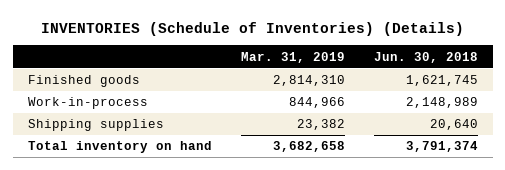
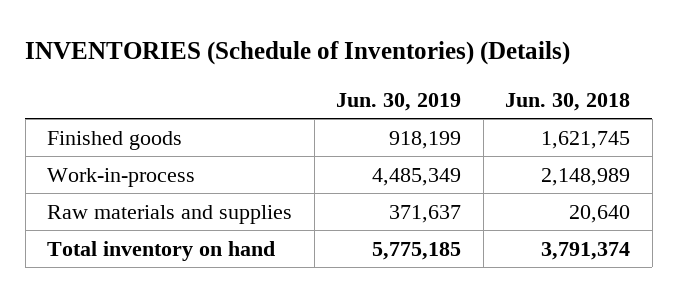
[240,51,345,63] Mar. 31, 2019 -> none
none -> [336,92,462,111] Jun. 30, 2019
[27,119,164,132] Shipping supplies -> [47,204,293,224] Raw materials and supplies

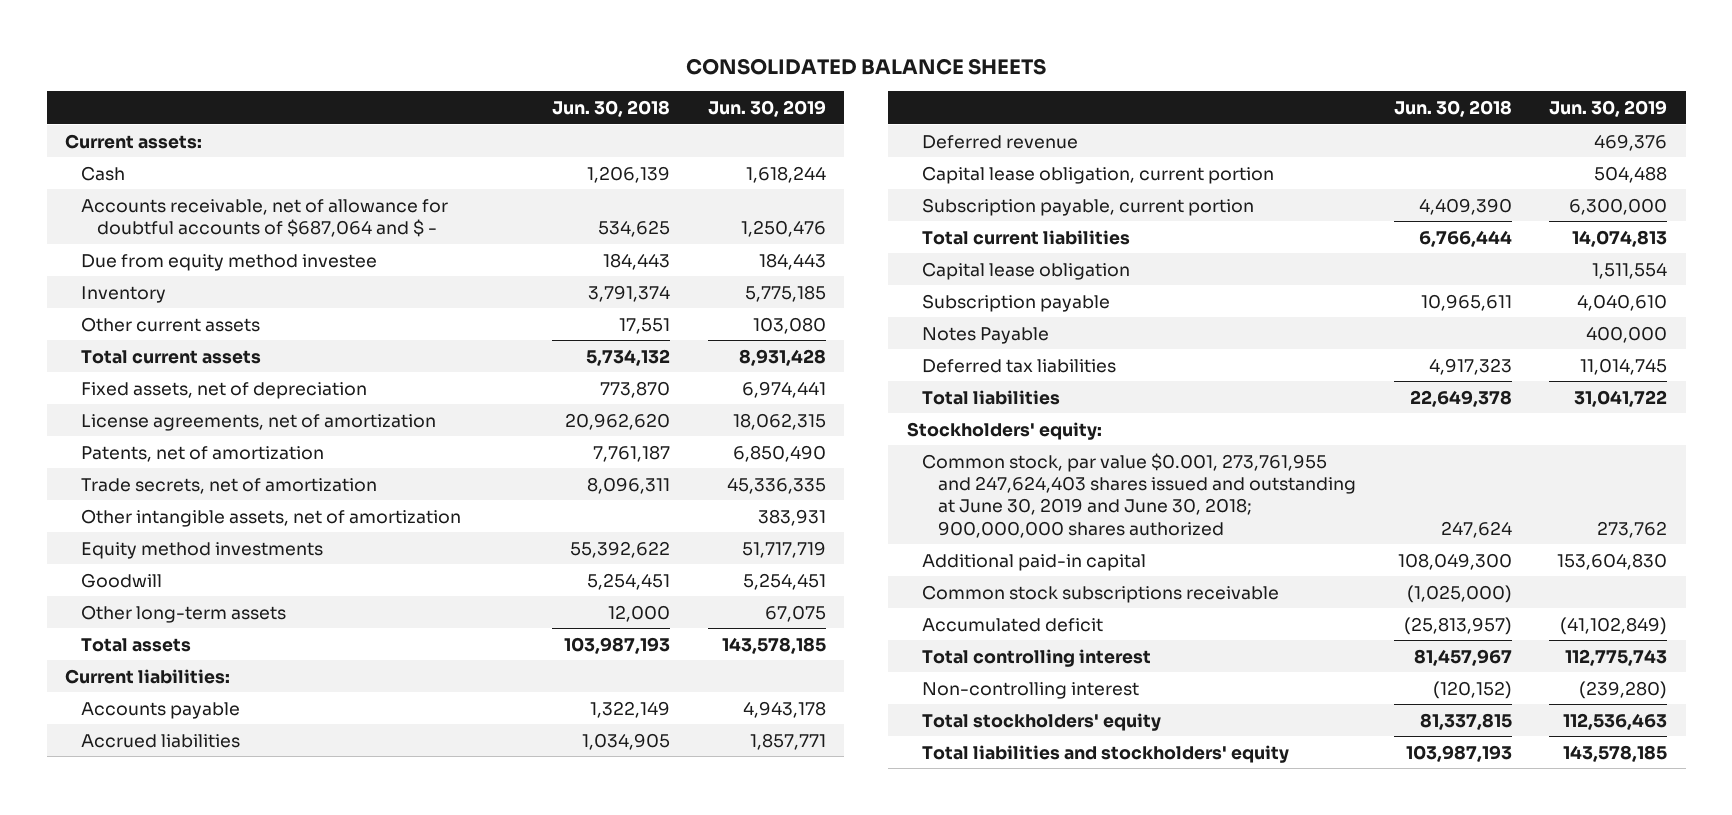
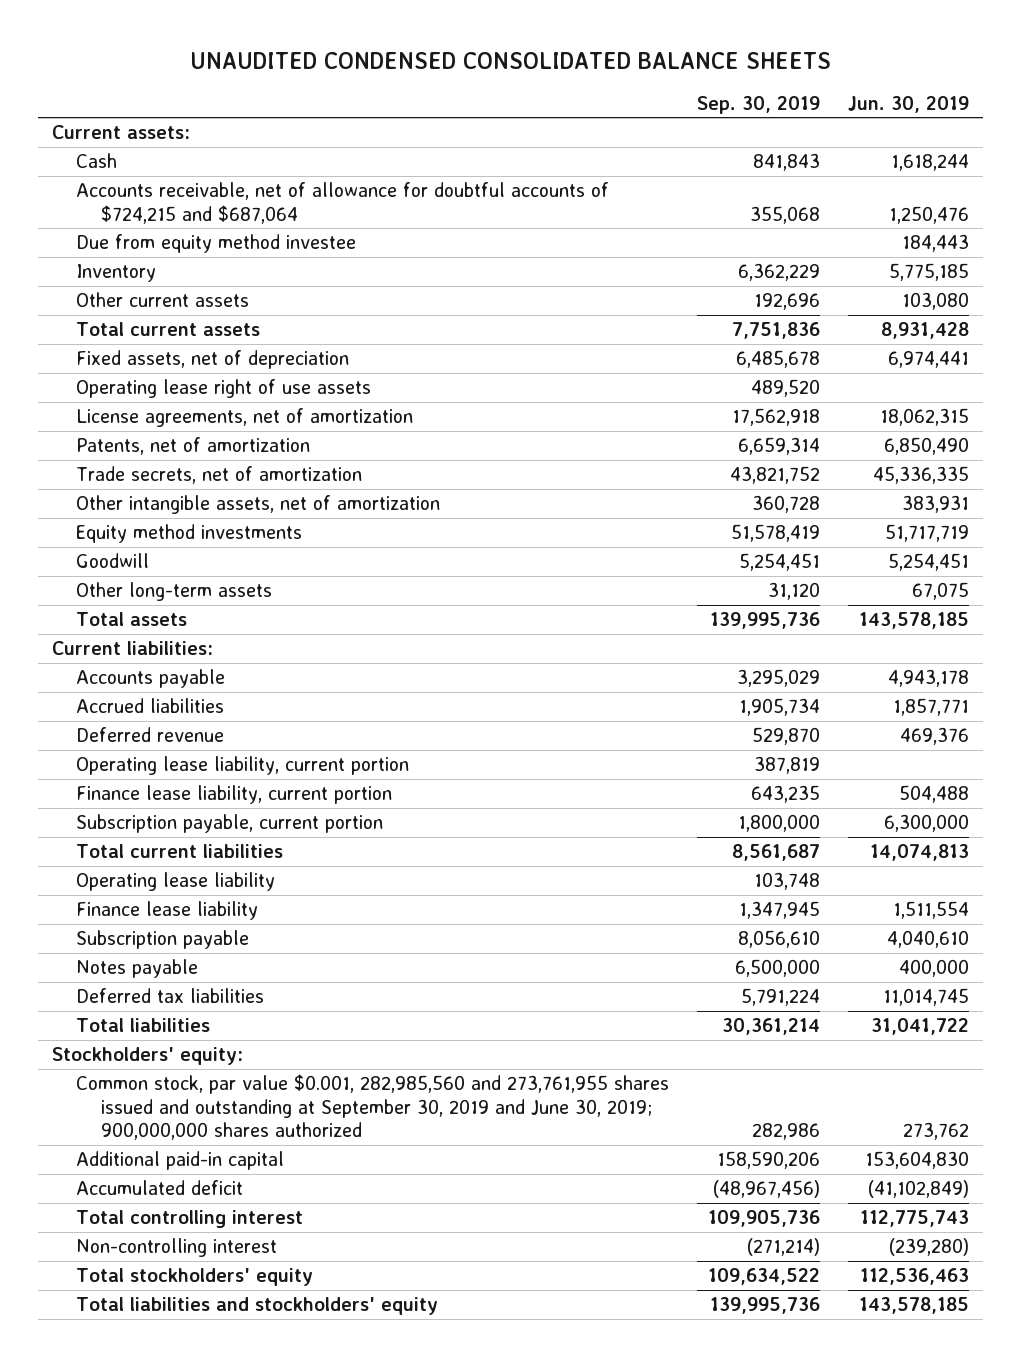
[686,57,1047,75] CONSOLIDATED BALANCE SHEETS -> [190,51,832,69] UNAUDITED CONDENSED CONSOLIDATED BALANCE SHEETS
[552,99,671,117] Jun. 30, 2018 -> none
none -> [697,95,821,114] Sep. 30, 2019
[81,198,449,237] Accounts receivable, net of allowance for doubtful accounts of $687,064 and $ - -> [76,182,610,224] Accounts receivable, net of allowance for doubtful accounts of $724,215 and $687,064
none -> [76,379,372,399] Operating lease right of use assets
none -> [76,756,410,776] Operating lease liability, current portion
[922,165,1275,184] Capital lease obligation, current portion -> [76,785,393,805] Finance lease liability, current portion
none -> [76,872,276,892] Operating lease liability
[922,261,1131,280] Capital lease obligation -> [76,901,259,921] Finance lease liability
[922,326,1050,344] Notes Payable -> [76,959,199,979] Notes payable
[922,452,1357,538] Common stock, par value $0.001, 273,761,955 and 247,624,403 shares issued and outstanding at June 30, 2019 and June 30, 2018; 900,000,000 shares authorized -> [76,1074,670,1141] Common stock, par value $0.001, 282,985,560 and 273,761,955 shares issued and outstanding at September 30, 2019 and June 30, 2019; 900,000,000 shares authorized
[922,584,1280,603] Common stock subscriptions receivable -> none

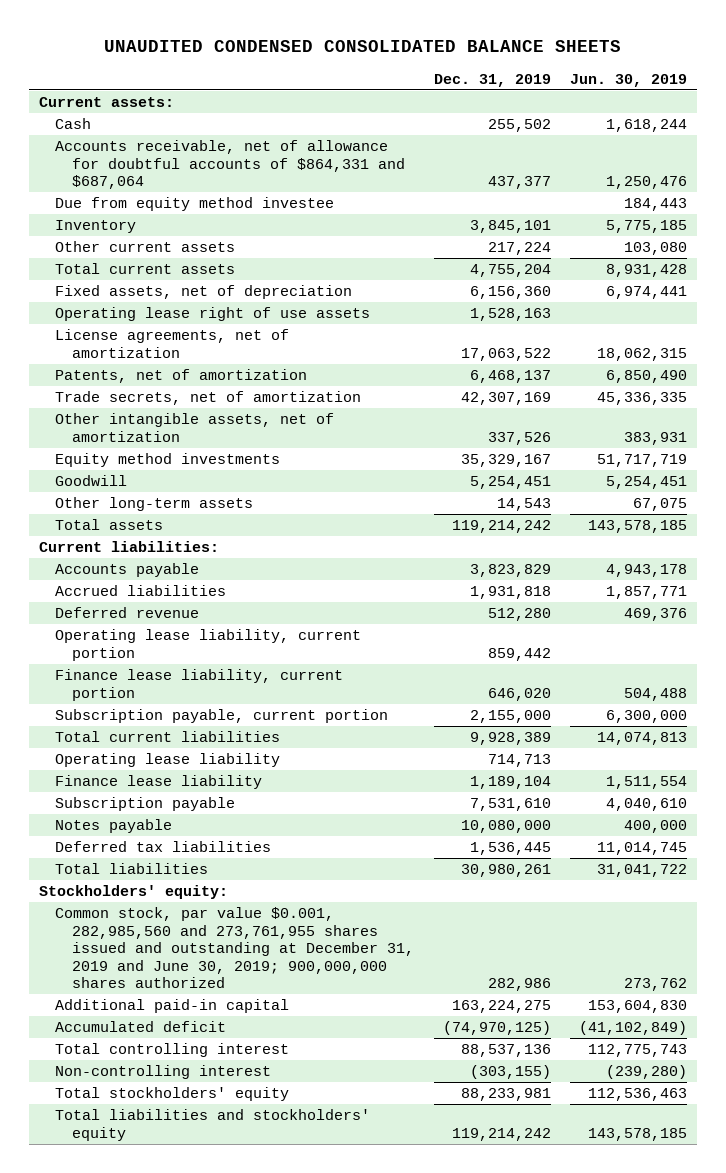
[697,95,821,114] Sep. 30, 2019 -> none
none -> [433,73,551,87] Dec. 31, 2019
[76,182,610,224] Accounts receivable, net of allowance for doubtful accounts of $724,215 and $687,064 -> [55,140,405,190] Accounts receivable, net of allowance for doubtful accounts of $864,331 and $687,064
[76,1074,670,1141] Common stock, par value $0.001, 282,985,560 and 273,761,955 shares issued and outstanding at September 30, 2019 and June 30, 2019; 900,000,000 shares authorized -> [55,907,414,989] Common stock, par value $0.001, 282,985,560 and 273,761,955 shares issued and outstanding at December 31, 2019 and June 30, 2019; 900,000,000 shares authorized

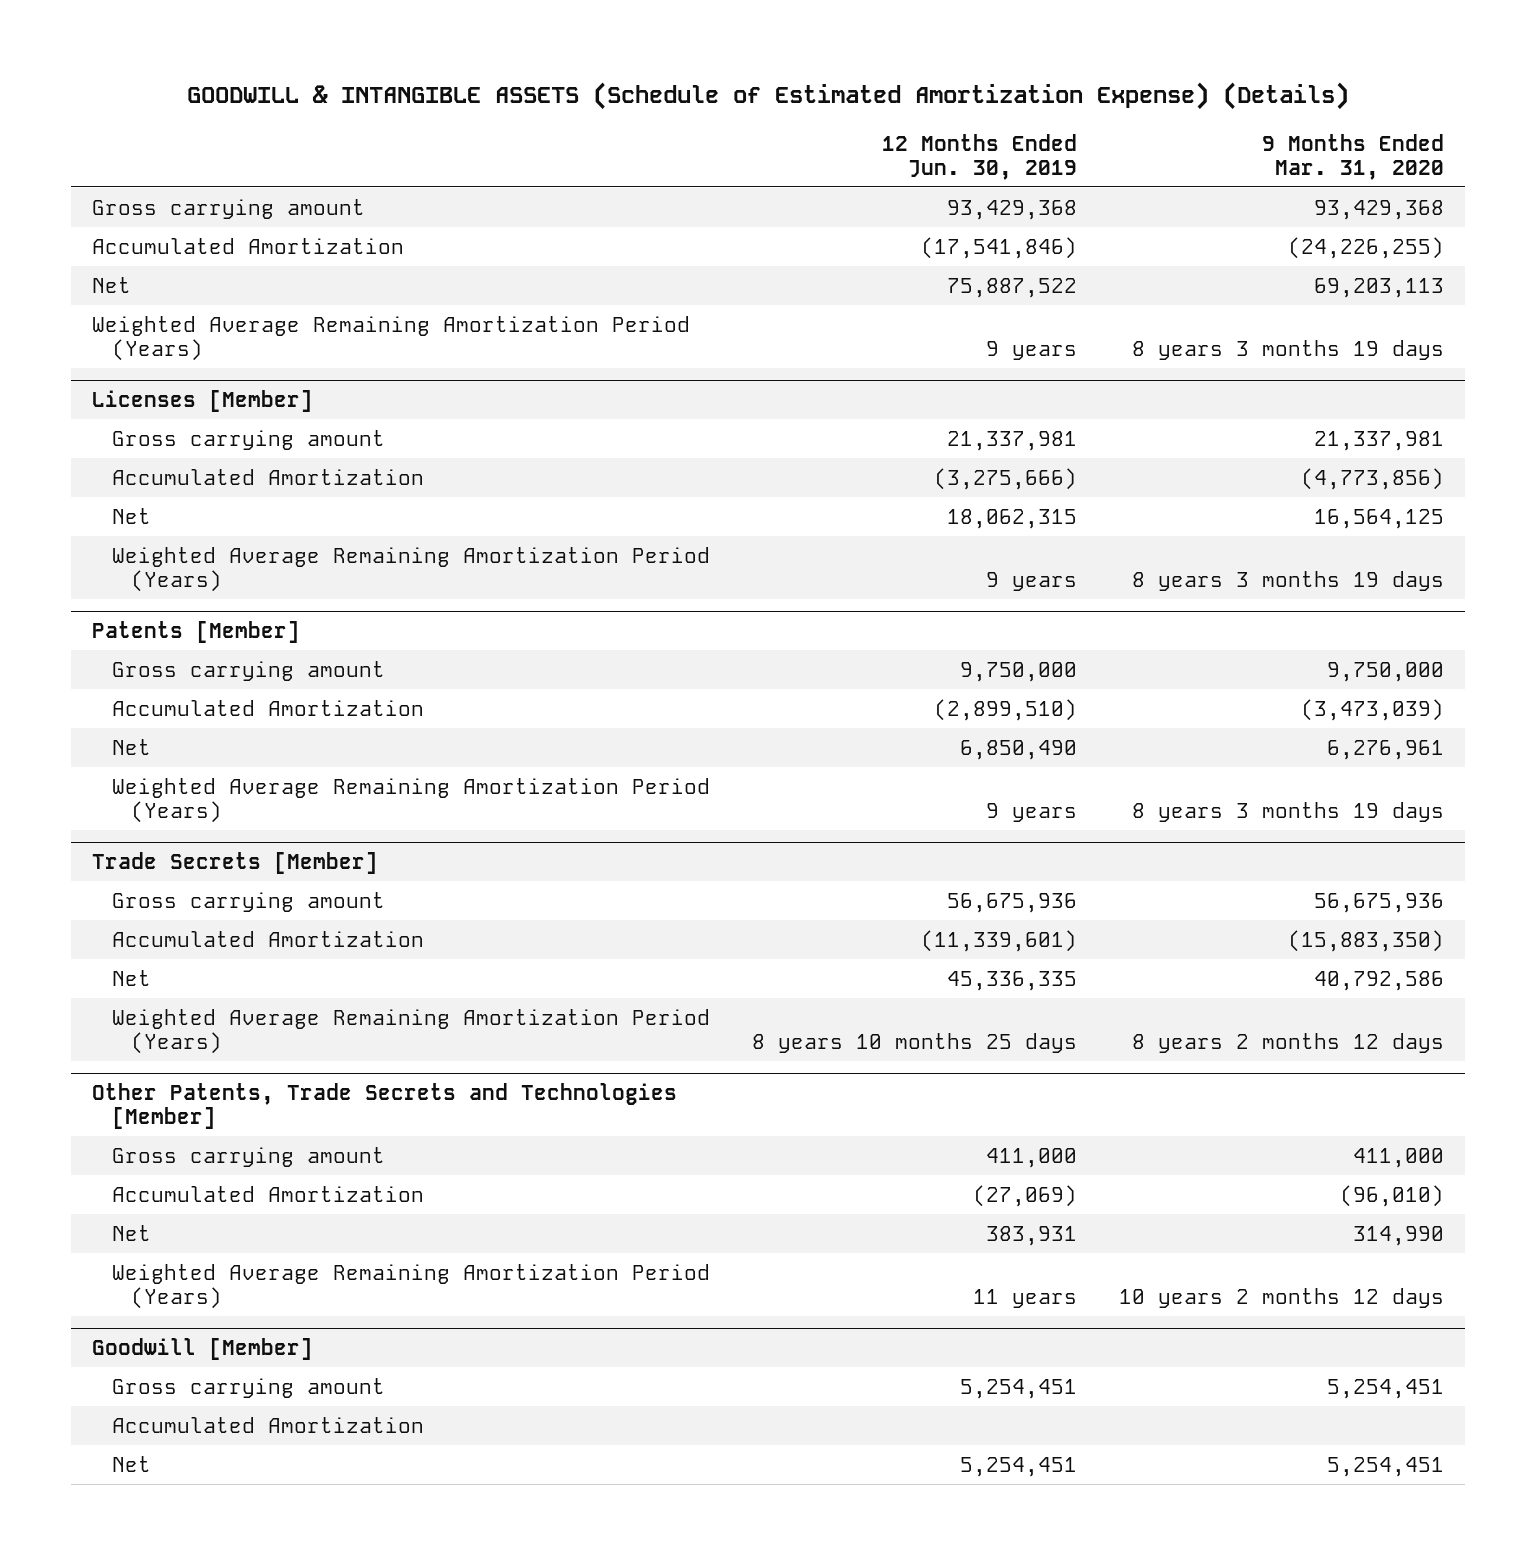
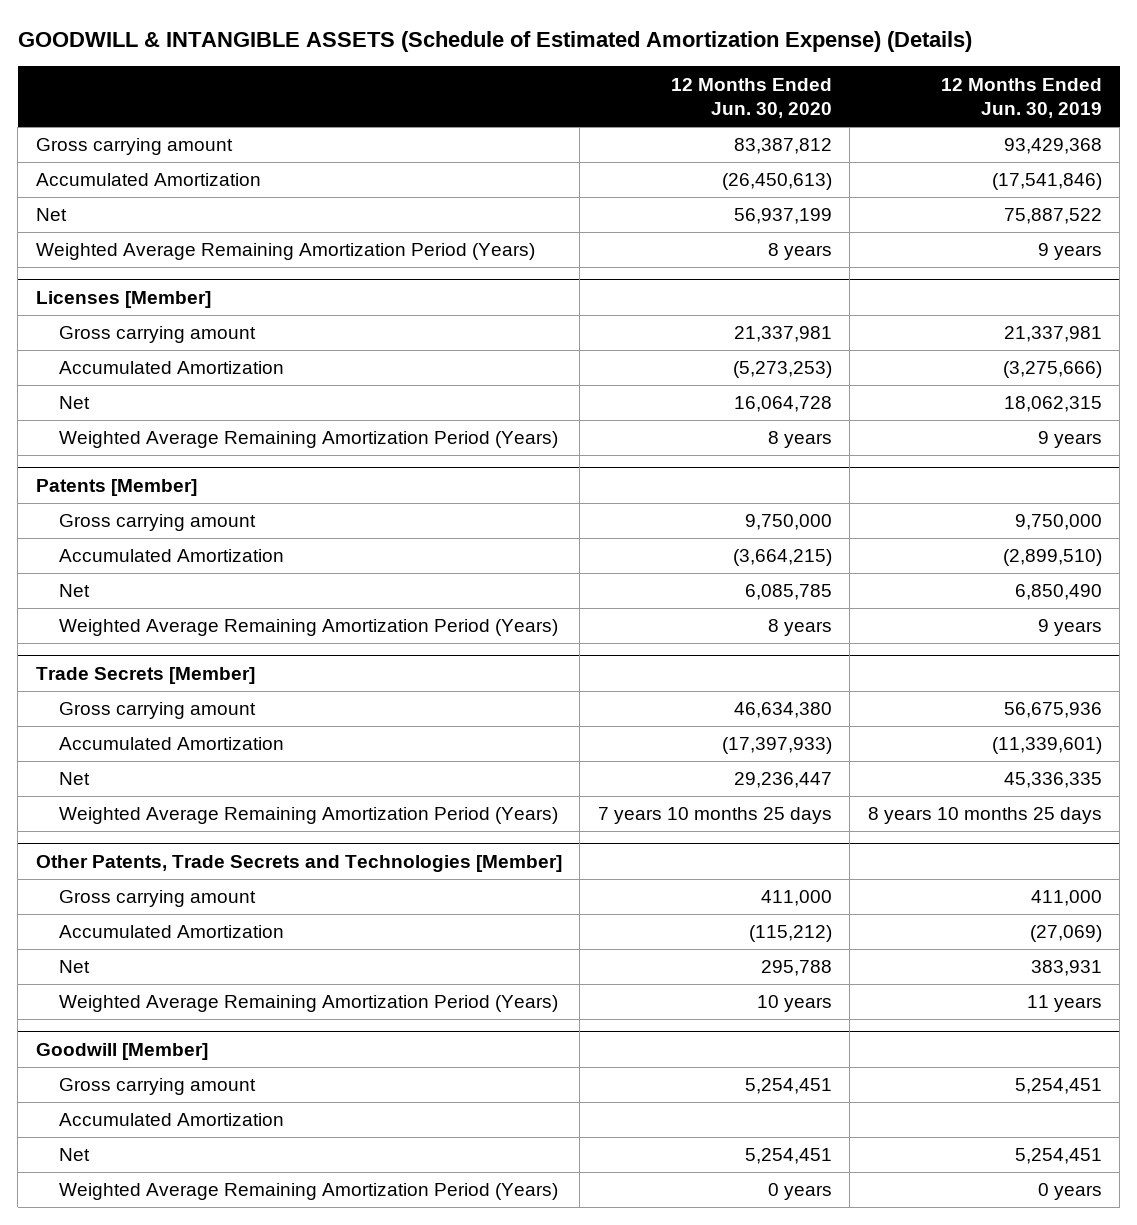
[1262,133,1445,180] 9 Months Ended Mar. 31, 2020 -> none
none -> [670,77,832,119] 12 Months Ended Jun. 30, 2020
none -> [58,1183,558,1201] Weighted Average Remaining Amortization Period (Years)

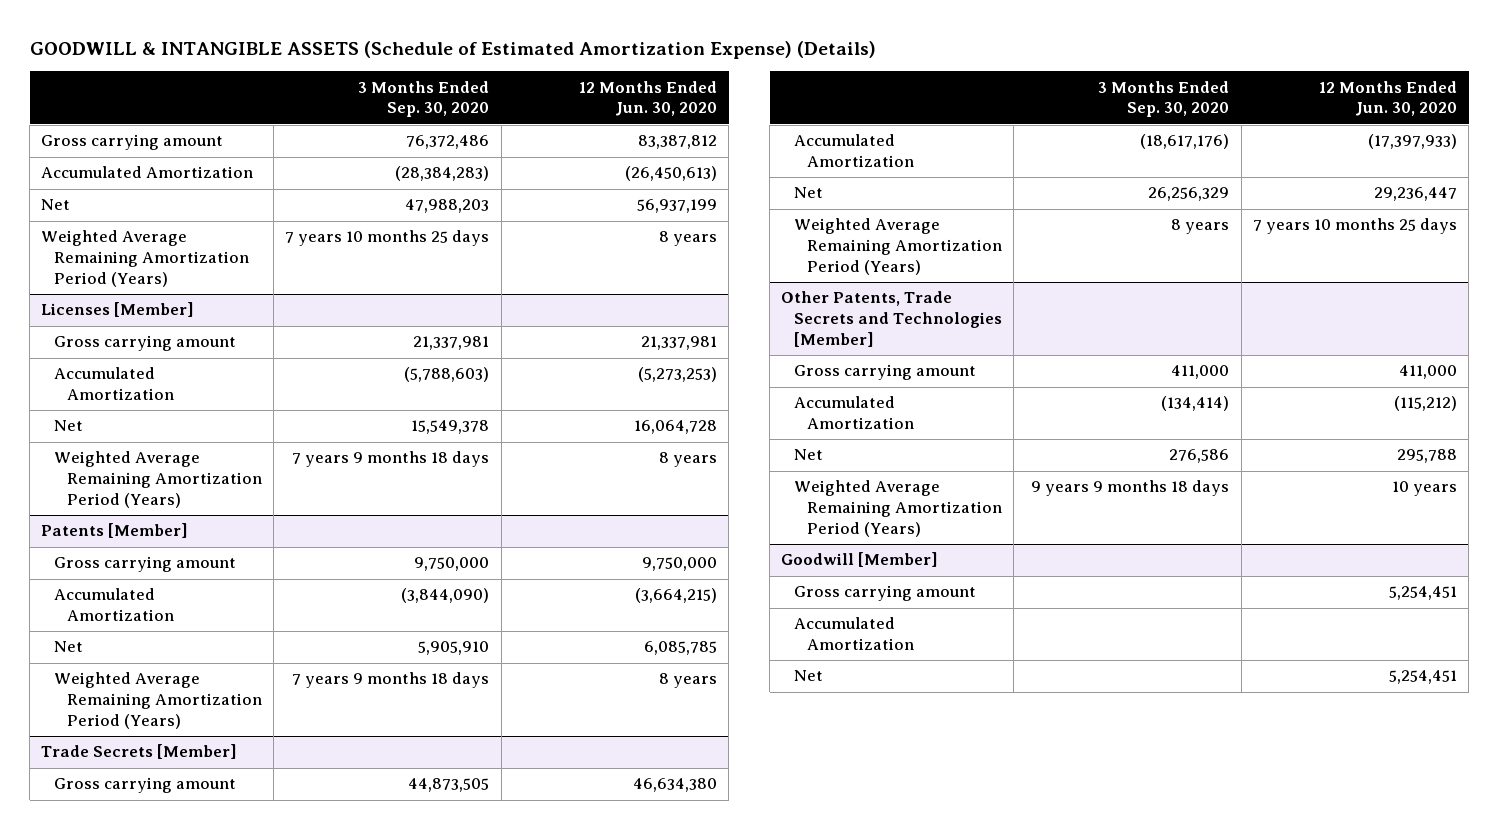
[940,77,1102,119] 12 Months Ended Jun. 30, 2019 -> none
none -> [358,80,490,118] 3 Months Ended Sep. 30, 2020
[58,1183,558,1201] Weighted Average Remaining Amortization Period (Years) -> none

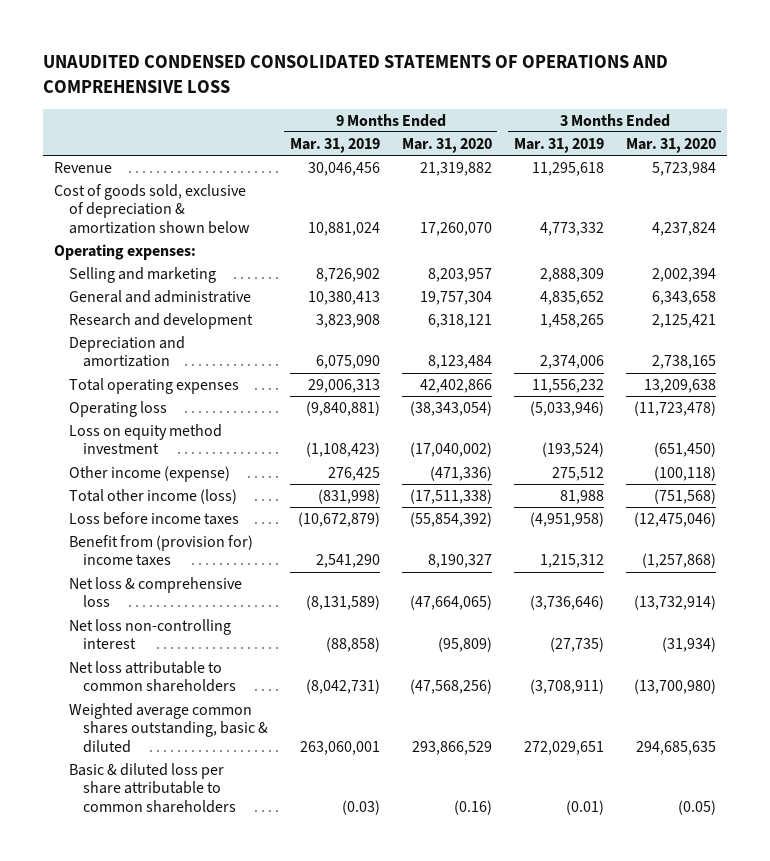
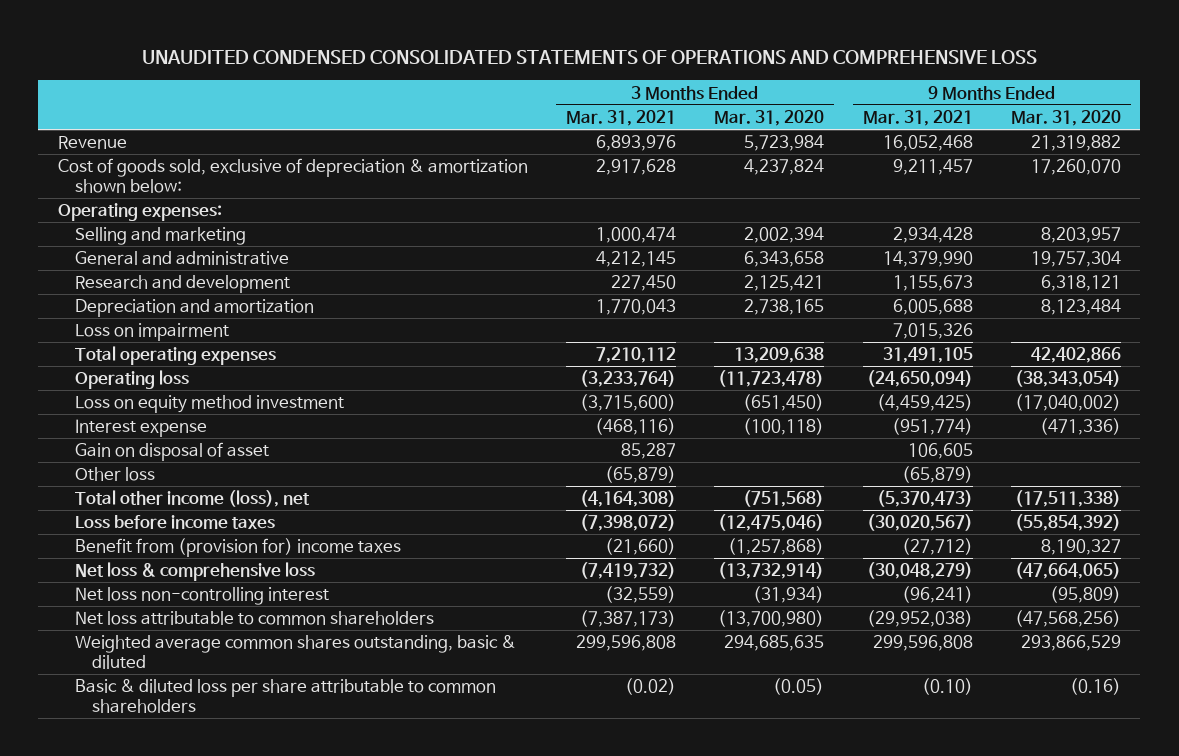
[289,137,380,153] Mar. 31, 2019 -> none
[513,137,604,153] Mar. 31, 2019 -> none
none -> [566,109,677,126] Mar. 31, 2021
none -> [862,109,973,126] Mar. 31, 2021
[54,183,250,234] Cost of goods sold, exclusive of depreciation & amortization shown below -> [57,158,528,193] Cost of goods sold, exclusive of depreciation & amortization shown below:
none -> [74,323,229,342] Loss on impairment
[68,465,230,482] Other income (expense) -> [74,419,207,438] Interest expense
none -> [74,442,269,462] Gain on disposal of asset
none -> [74,467,155,482] Other loss
[68,488,237,504] Total other income (loss) -> [74,490,310,508] Total other income (loss), net

